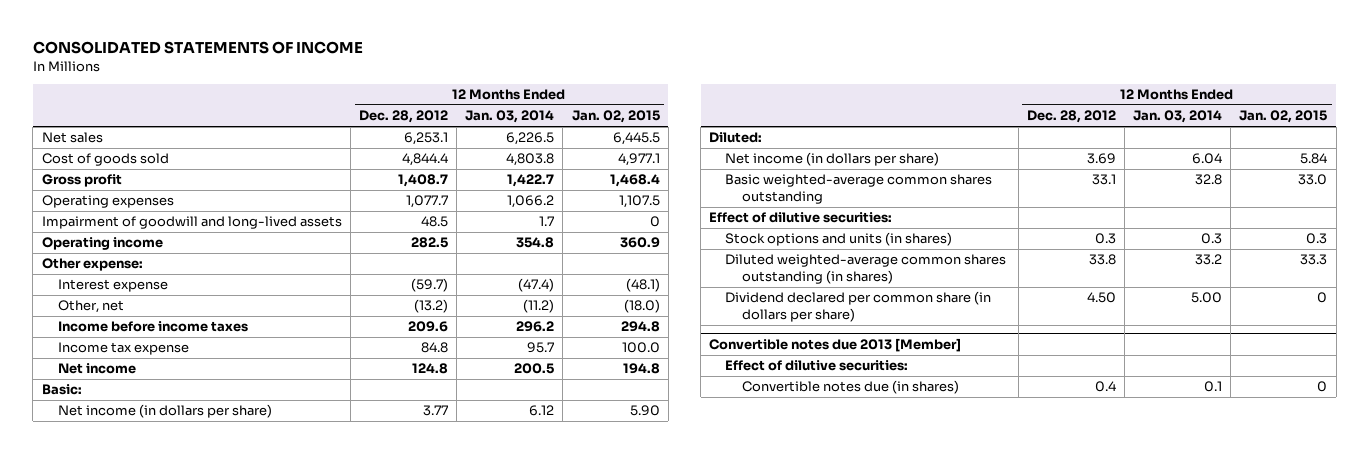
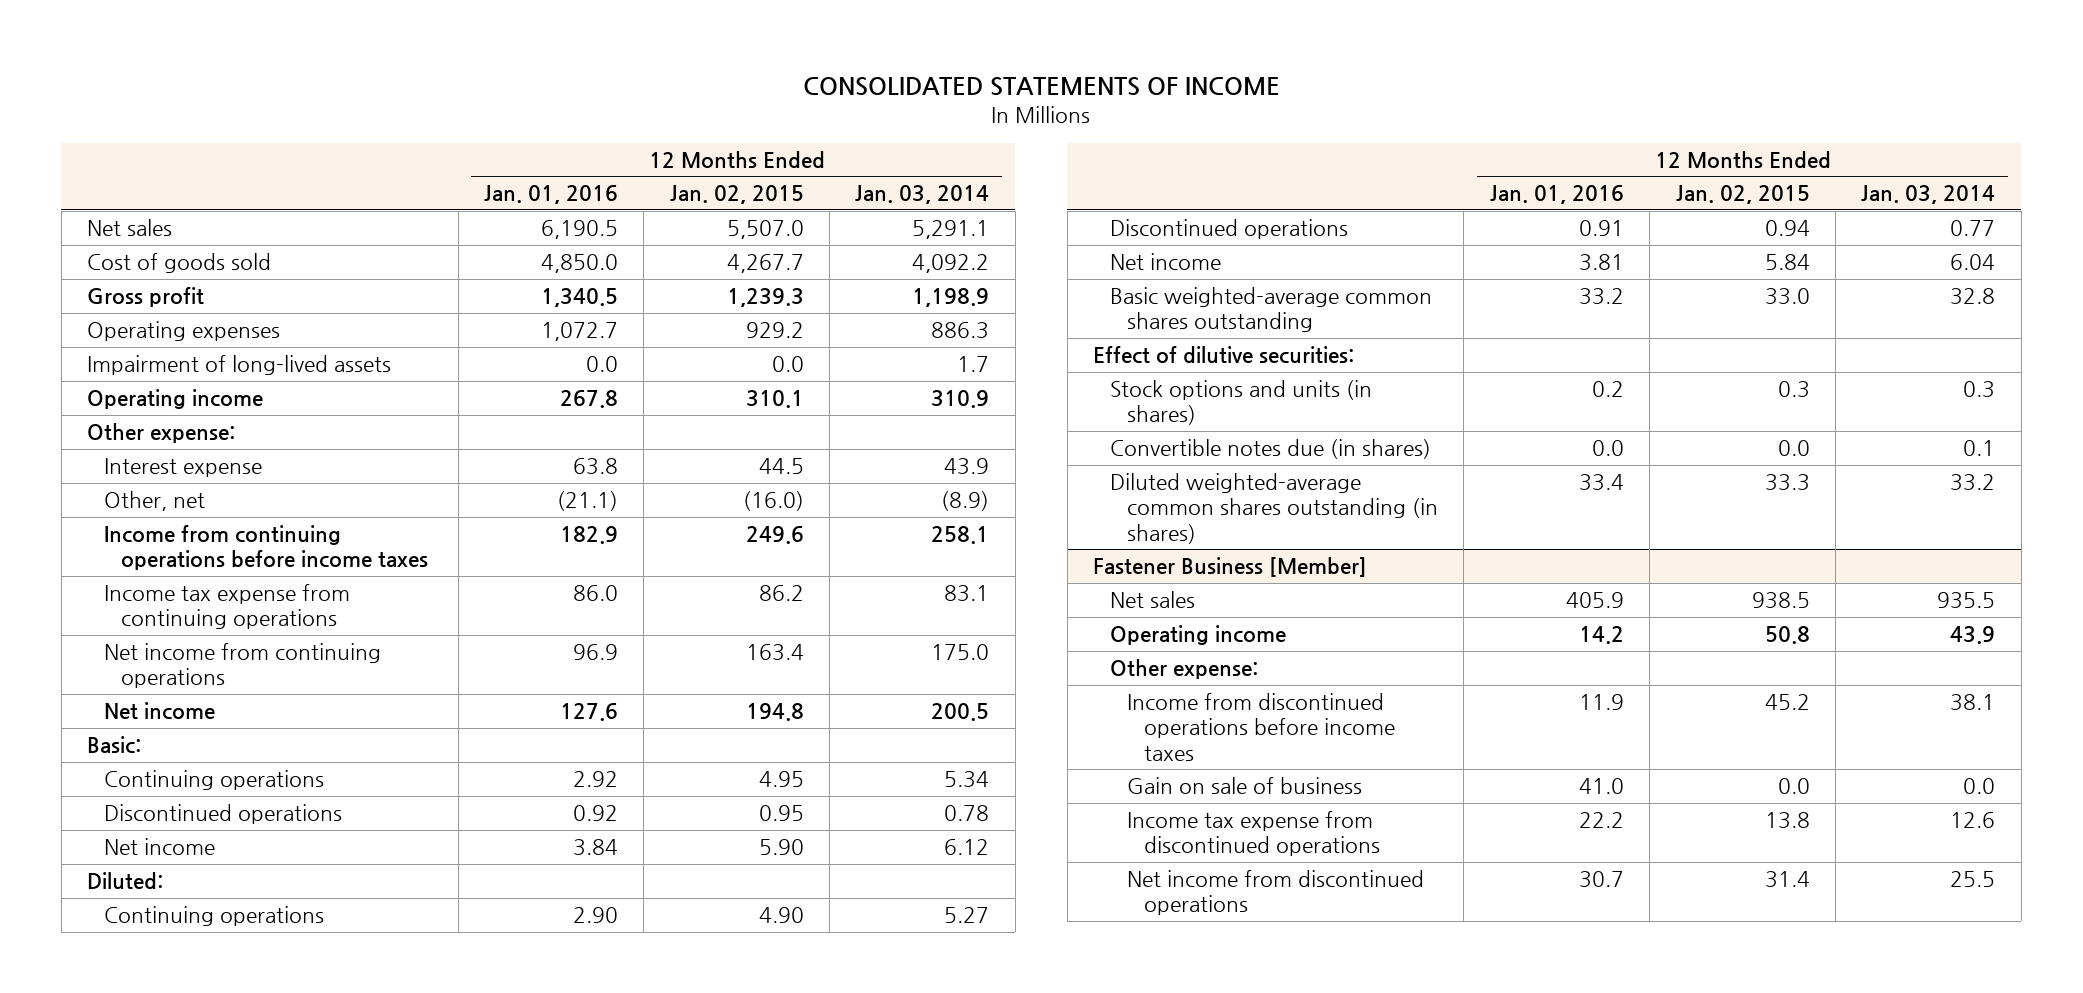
[358,110,448,124] Dec. 28, 2012 -> none
none -> [483,185,618,205] Jan. 01, 2016
[506,132,555,146] 6,226.5 -> [912,220,990,240] 5,291.1
[612,132,660,146] 6,445.5 -> [726,220,804,240] 5,507.0
[506,153,555,167] 4,803.8 -> [912,254,990,274] 4,092.2
[617,153,660,167] 4,977.1 -> [726,254,804,274] 4,267.7
[507,174,555,188] 1,422.7 -> [912,288,990,308] 1,198.9
[609,174,660,188] 1,468.4 -> [726,288,804,308] 1,239.3
[507,195,555,209] 1,066.2 -> [931,322,990,340] 886.3
[618,195,660,209] 1,107.5 -> [745,322,804,339] 929.2
[41,216,342,230] Impairment of goodwill and long-lived assets -> [87,355,392,376] Impairment of long-lived assets
[649,216,660,228] 0 -> [771,356,804,373] 0.0
[516,237,555,249] 354.8 -> [931,390,990,409] 310.9
[619,237,660,249] 360.9 -> [745,390,804,409] 310.1
[518,278,555,293] (47.4) -> [944,458,990,476] 43.9
[625,278,660,293] (48.1) -> [758,458,804,475] 44.5
[523,299,555,314] (11.2) -> [941,491,990,512] (8.9)
[623,299,660,314] (18.0) -> [742,491,804,512] (16.0)
[57,321,248,333] Income before income taxes -> [104,525,429,571] Income from continuing operations before income taxes
[516,321,555,333] 296.2 -> [931,526,990,545] 258.1
[620,321,660,333] 294.8 -> [745,526,804,545] 249.6
[57,342,189,356] Income tax expense -> [104,584,351,630] Income tax expense from continuing operations
[527,342,555,354] 95.7 -> [944,585,990,603] 83.1
[621,342,660,354] 100.0 -> [758,585,804,602] 86.2
none -> [104,643,382,689] Net income from continuing operations
none -> [104,770,325,791] Continuing operations
none -> [104,804,343,825] Discontinued operations
[57,404,272,419] Net income (in dollars per share) -> [104,838,216,856] Net income
none -> [104,906,325,927] Continuing operations
none -> [1110,219,1349,240] Discontinued operations
[725,152,940,167] Net income (in dollars per share) -> [1110,253,1222,271] Net income
none -> [1110,439,1432,460] Convertible notes due (in shares)
[725,291,992,323] Dividend declared per common share (in dollars per share) -> none
[709,337,962,352] Convertible notes due 2013 [Member] -> none
[725,360,909,372] Effect of dilutive securities: -> none
[741,380,959,395] Convertible notes due (in shares) -> none
none -> [1093,557,1368,578] Fastener Business [Member]
none -> [1110,591,1196,609] Net sales
none -> [1110,625,1287,646] Operating income
none -> [1110,659,1259,680] Other expense:
none -> [1127,693,1396,761] Income from discontinued operations before income taxes
none -> [1127,777,1363,795] Gain on sale of business
none -> [1127,811,1381,857] Income tax expense from discontinued operations
none -> [1127,870,1425,916] Net income from discontinued operations

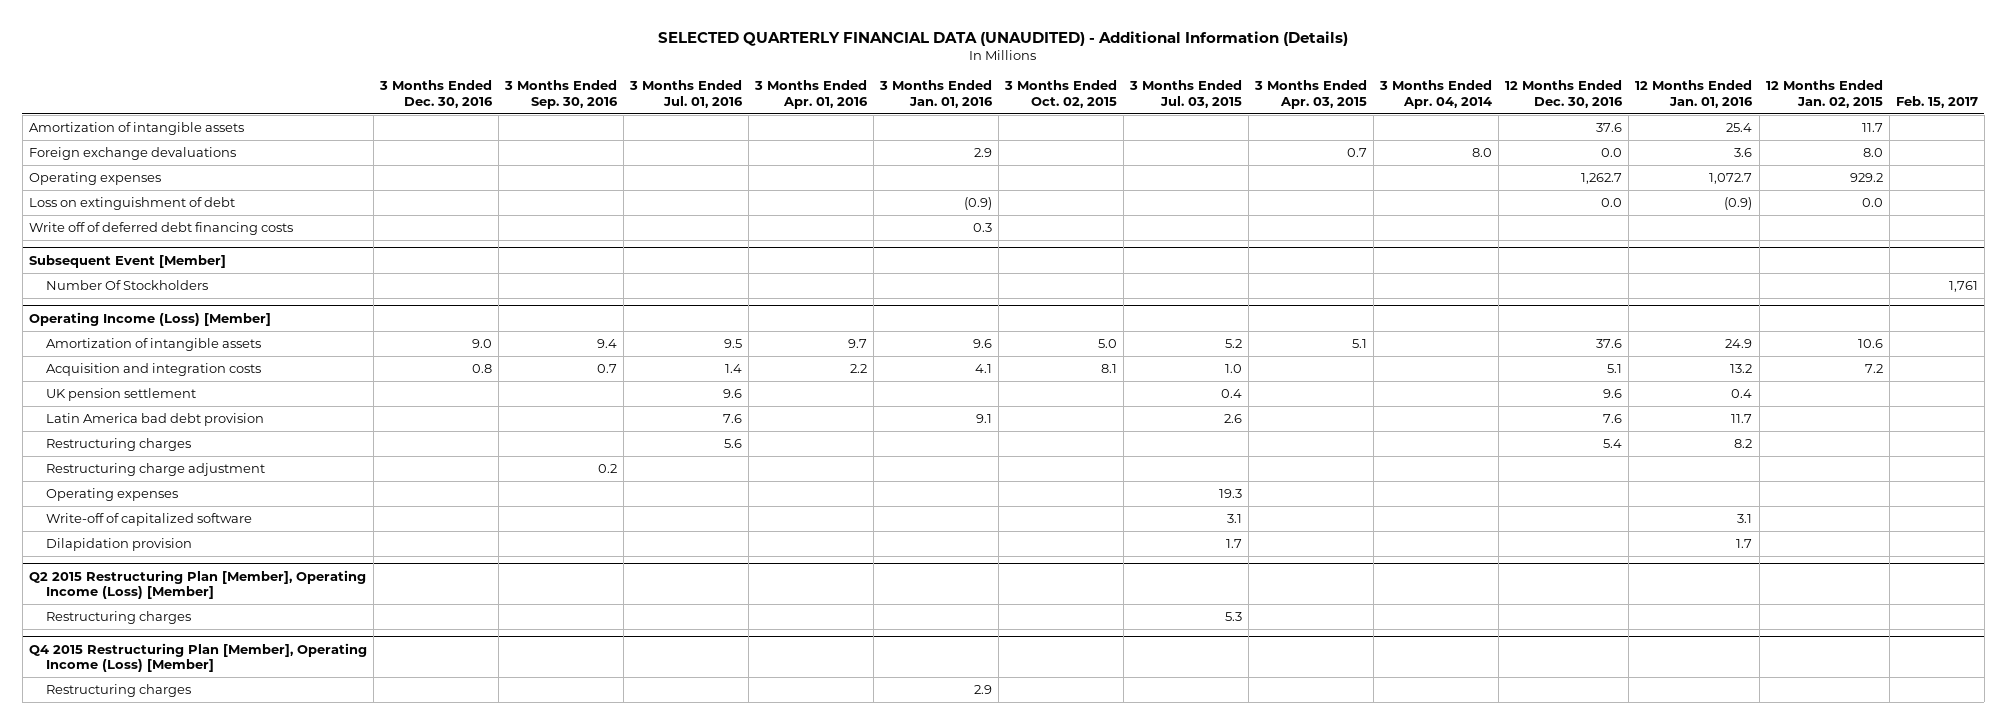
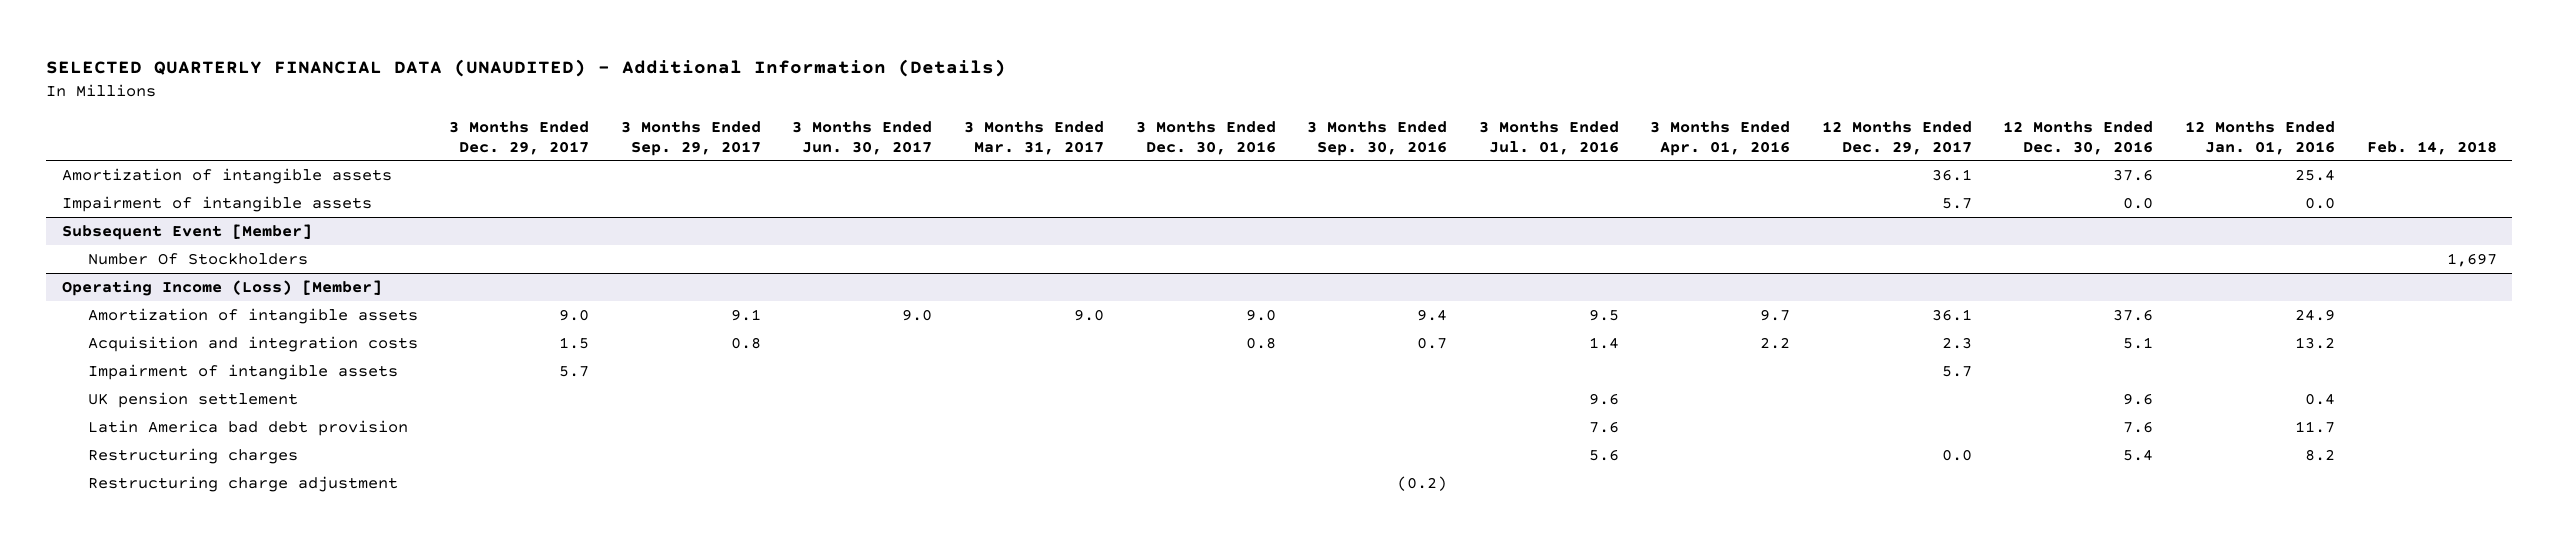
[879,80,994,108] 3 Months Ended Jan. 01, 2016 -> none
[1004,80,1118,108] 3 Months Ended Oct. 02, 2015 -> none
[1129,80,1243,108] 3 Months Ended Jul. 03, 2015 -> none
[1254,80,1368,109] 3 Months Ended Apr. 03, 2015 -> none
[1379,80,1493,109] 3 Months Ended Apr. 04, 2014 -> none
[1765,80,1883,108] 12 Months Ended Jan. 02, 2015 -> none
[1895,95,1978,108] Feb. 15, 2017 -> none
none -> [449,120,590,155] 3 Months Ended Dec. 29, 2017
none -> [620,120,761,156] 3 Months Ended Sep. 29, 2017
none -> [792,120,933,155] 3 Months Ended Jun. 30, 2017
none -> [964,120,1105,155] 3 Months Ended Mar. 31, 2017
none -> [1821,120,1972,155] 12 Months Ended Dec. 29, 2017
none -> [2366,140,2497,155] Feb. 14, 2018
[29,147,237,161] Foreign exchange devaluations -> none
[29,172,162,186] Operating expenses -> none
[29,197,236,211] Loss on extinguishment of debt -> none
[29,222,294,236] Write off of deferred debt financing costs -> none
none -> [62,195,373,212] Impairment of intangible assets
none -> [87,363,398,380] Impairment of intangible assets
[45,488,178,502] Operating expenses -> none
[45,513,252,527] Write-off of capitalized software -> none
[45,538,192,552] Dilapidation provision -> none
[29,569,367,600] Q2 2015 Restructuring Plan [Member], Operating Income (Loss) [Member] -> none
[45,611,191,625] Restructuring charges -> none
[29,642,368,673] Q4 2015 Restructuring Plan [Member], Operating Income (Loss) [Member] -> none
[45,684,191,698] Restructuring charges -> none
[598,464,618,474] 0.2 -> [1397,475,1448,491] (0.2)

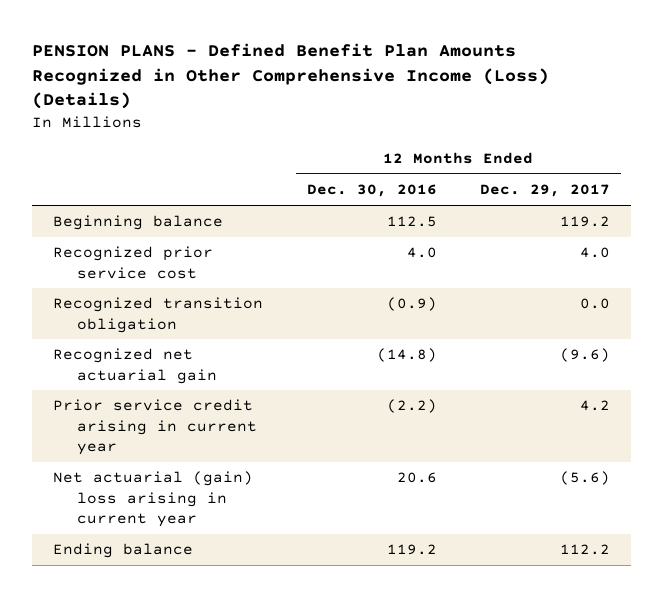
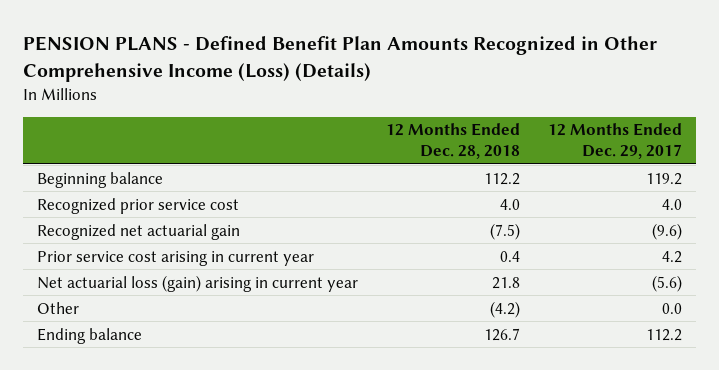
[306,184,437,198] Dec. 30, 2016 -> none
none -> [386,123,521,160] 12 Months Ended Dec. 28, 2018
[53,297,264,333] Recognized transition obligation -> none
[53,399,257,455] Prior service credit arising in current year -> [37,250,315,266] Prior service cost arising in current year
[53,471,254,527] Net actuarial (gain) loss arising in current year -> [37,274,359,292] Net actuarial loss (gain) arising in current year
none -> [37,301,80,314] Other

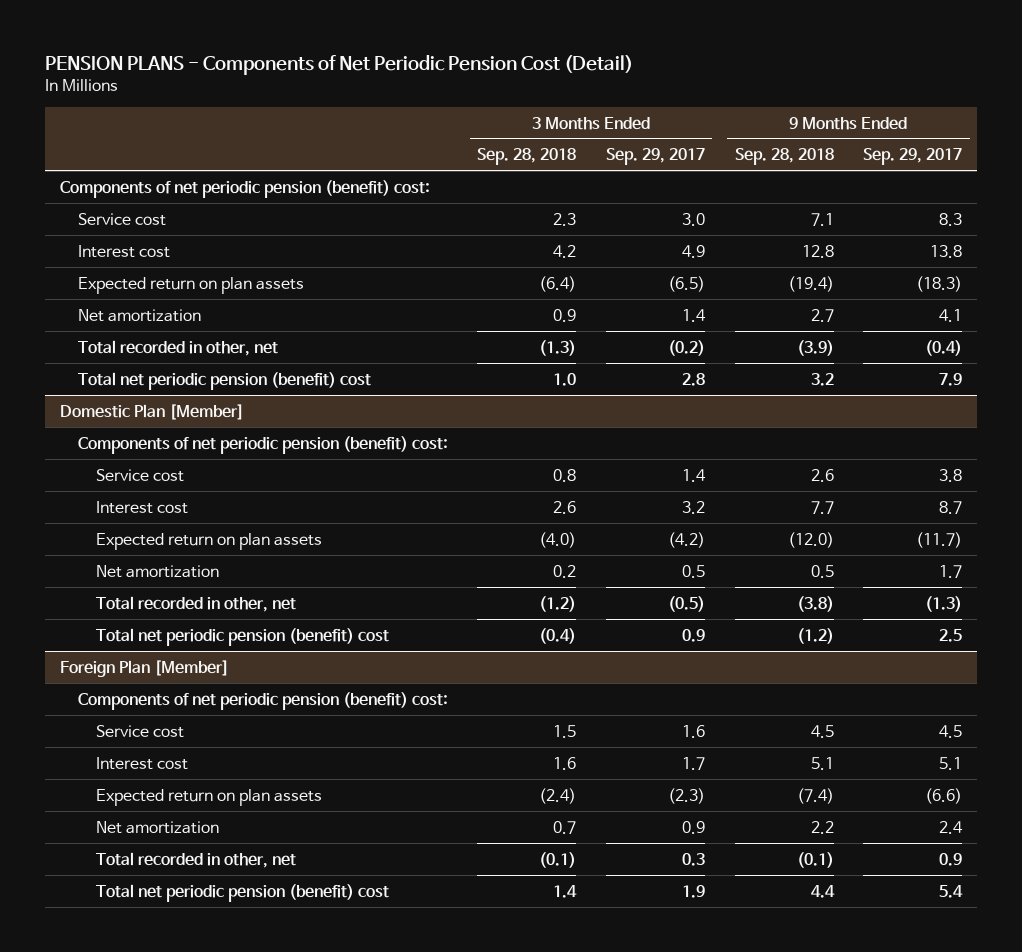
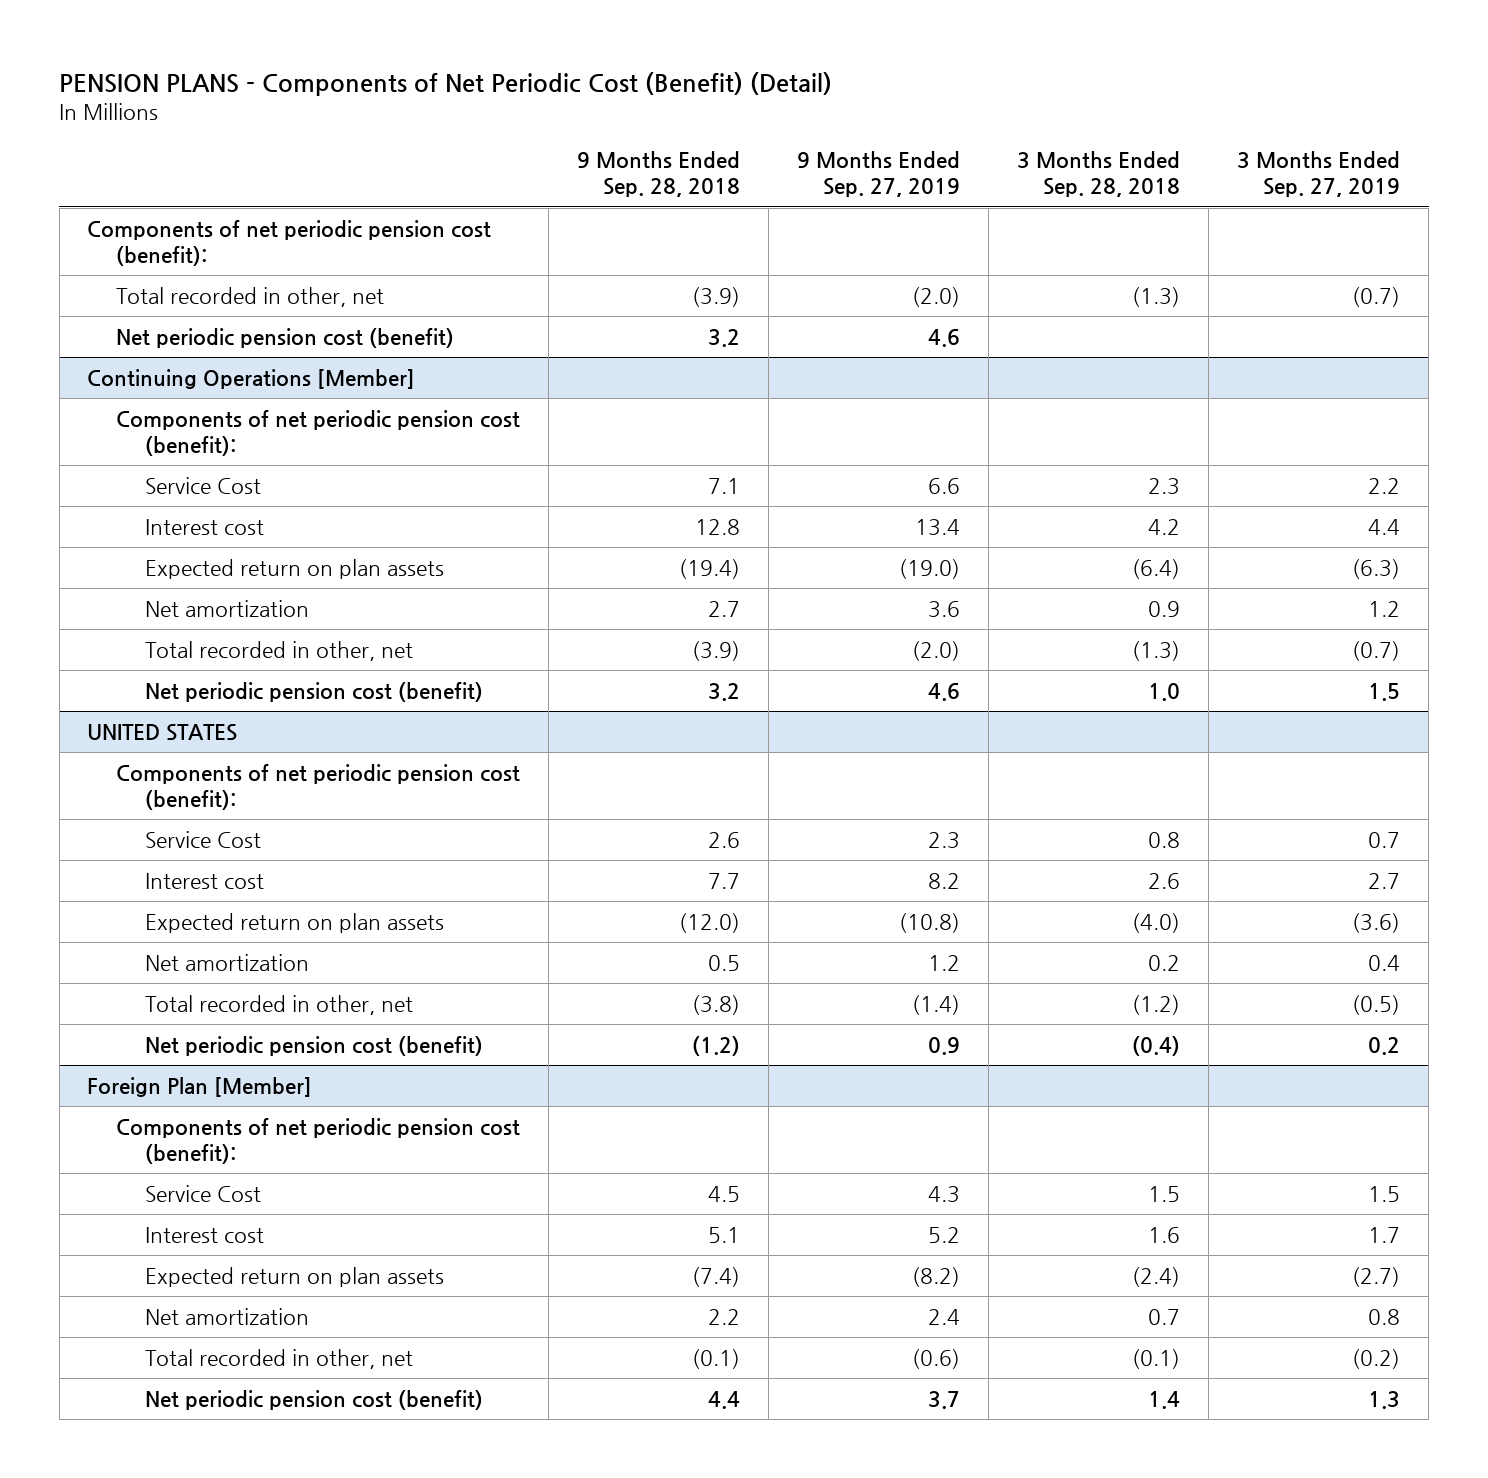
[45,54,634,75] PENSION PLANS - Components of Net Periodic Pension Cost (Detail) -> [59,72,833,97] PENSION PLANS - Components of Net Periodic Cost (Benefit) (Detail)
[605,148,705,166] Sep. 29, 2017 -> none
[863,148,963,166] Sep. 29, 2017 -> none
none -> [797,151,961,198] 9 Months Ended Sep. 27, 2019
none -> [1237,151,1401,198] 3 Months Ended Sep. 27, 2019
[59,179,430,198] Components of net periodic pension (benefit) cost: -> [87,219,492,266] Components of net periodic pension cost (benefit):
none -> [116,286,385,307] Total recorded in other, net
none -> [116,327,455,348] Net periodic pension cost (benefit)
none -> [87,368,416,389] Continuing Operations [Member]
none -> [116,409,521,456] Components of net periodic pension cost (benefit):
[77,212,166,226] Service cost -> [145,476,262,494] Service Cost
[59,403,244,420] Domestic Plan [Member] -> none
[77,371,371,390] Total net periodic pension (benefit) cost -> [145,681,484,702] Net periodic pension cost (benefit)
none -> [87,723,238,741] UNITED STATES
[77,435,448,454] Components of net periodic pension (benefit) cost: -> [116,763,521,810] Components of net periodic pension cost (benefit):
[95,468,184,482] Service cost -> [145,830,262,848] Service Cost
[95,627,389,646] Total net periodic pension (benefit) cost -> [145,1035,484,1056] Net periodic pension cost (benefit)
[77,691,448,710] Components of net periodic pension (benefit) cost: -> [116,1117,521,1164] Components of net periodic pension cost (benefit):
[95,724,184,738] Service cost -> [145,1184,262,1202] Service Cost
[95,883,389,902] Total net periodic pension (benefit) cost -> [145,1389,484,1410] Net periodic pension cost (benefit)

